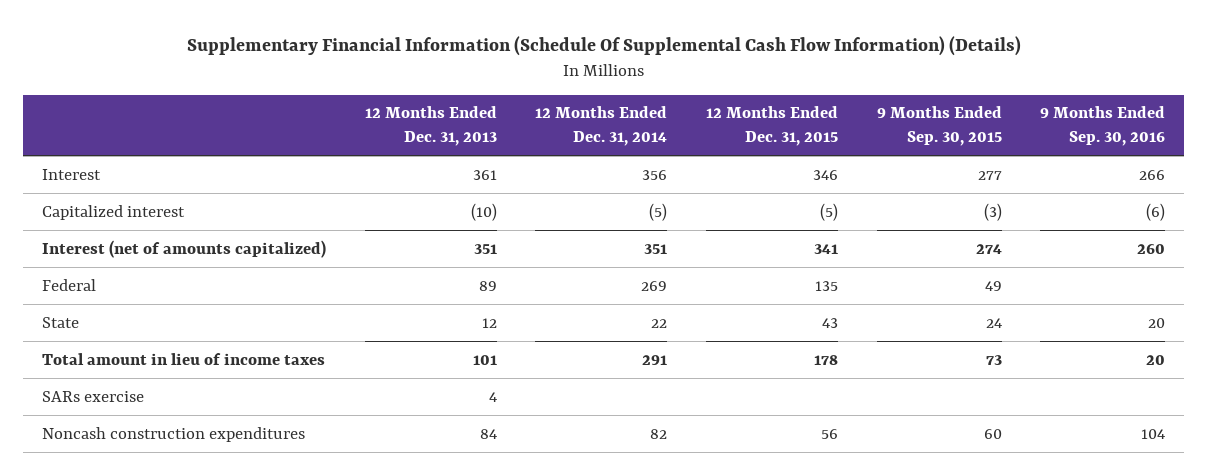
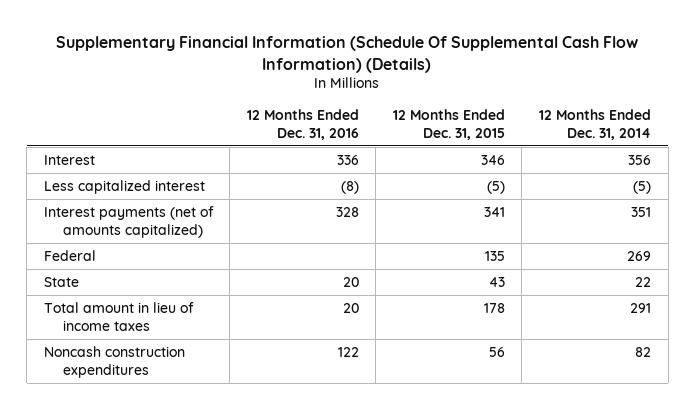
[364,106,497,146] 12 Months Ended Dec. 31, 2013 -> none
[876,106,1002,146] 9 Months Ended Sep. 30, 2015 -> none
[1040,106,1166,146] 9 Months Ended Sep. 30, 2016 -> none
none -> [246,109,359,140] 12 Months Ended Dec. 31, 2016
[42,204,186,220] Capitalized interest -> [43,179,205,194] Less capitalized interest
[42,239,327,258] Interest (net of amounts capitalized) -> [43,205,214,238] Interest payments (net of amounts capitalized)
[42,390,145,402] SARs exercise -> none

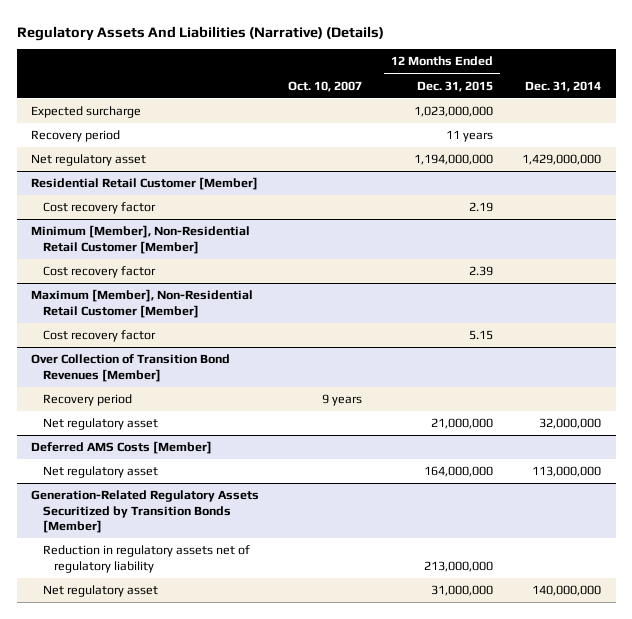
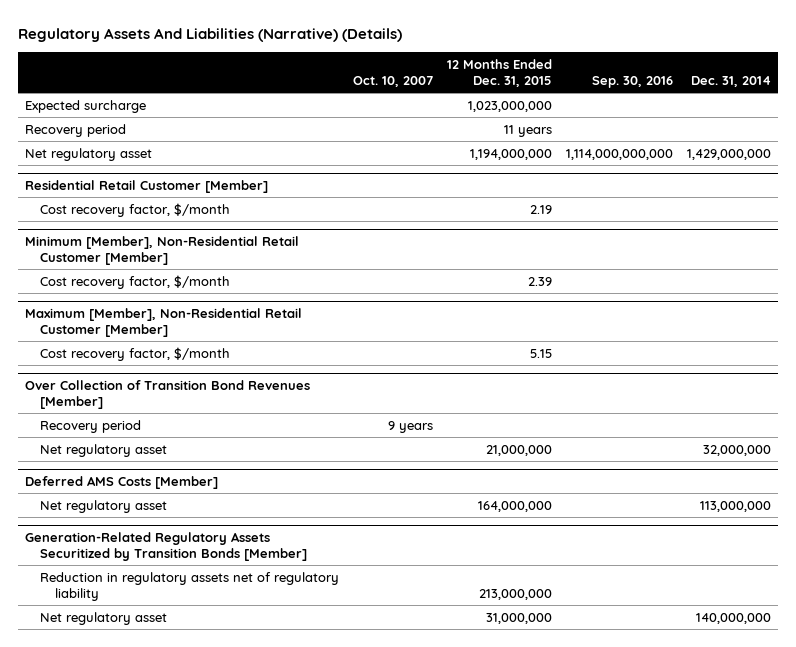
none -> [591,75,673,88] Sep. 30, 2016
[42,202,156,215] Cost recovery factor -> [40,202,231,217] Cost recovery factor, $/month
[42,266,156,279] Cost recovery factor -> [40,274,231,289] Cost recovery factor, $/month
[42,330,156,343] Cost recovery factor -> [40,346,231,361] Cost recovery factor, $/month

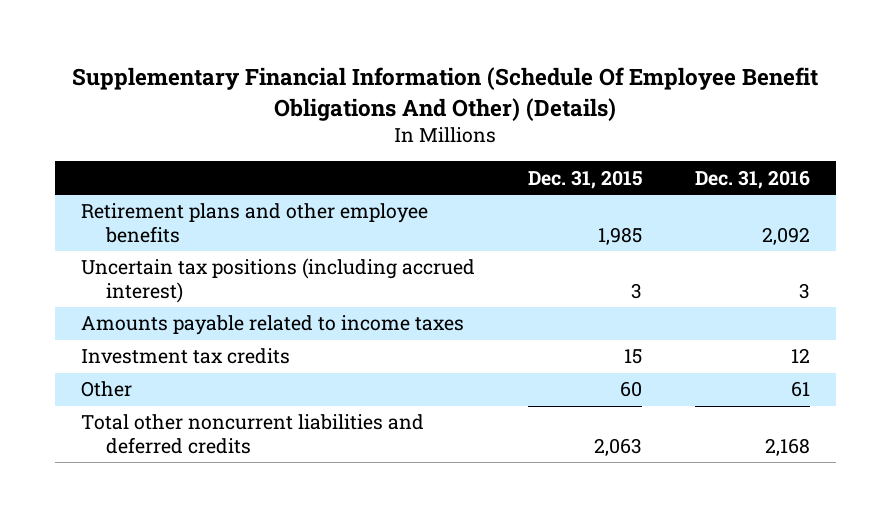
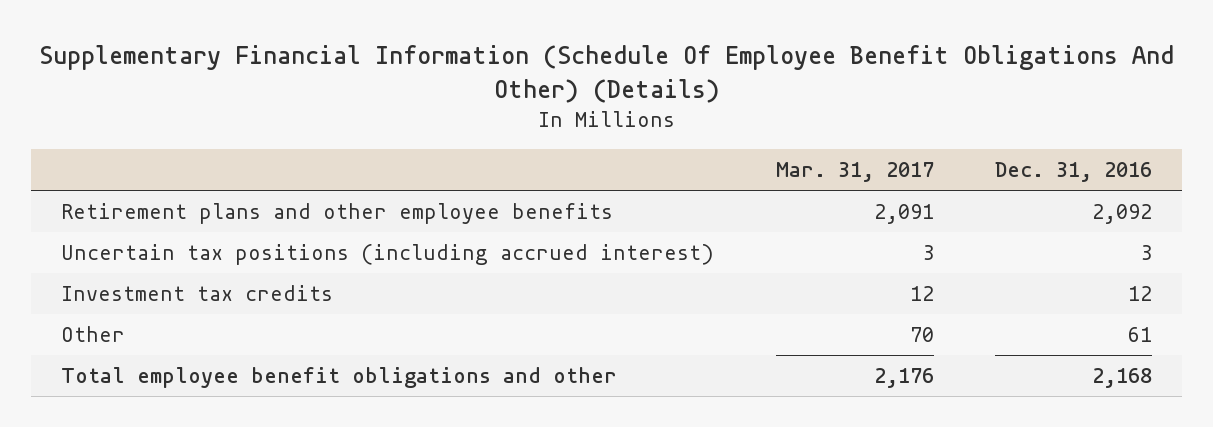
[527,169,642,189] Dec. 31, 2015 -> none
none -> [775,162,934,183] Mar. 31, 2017
[81,315,465,336] Amounts payable related to income taxes -> none
[81,414,425,454] Total other noncurrent liabilities and deferred credits -> [61,367,618,389] Total employee benefit obligations and other

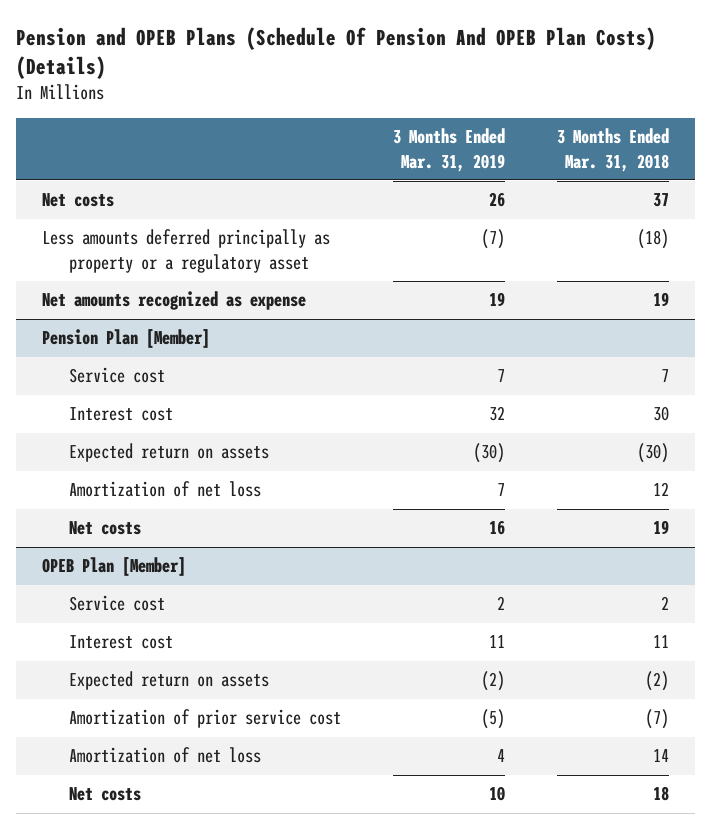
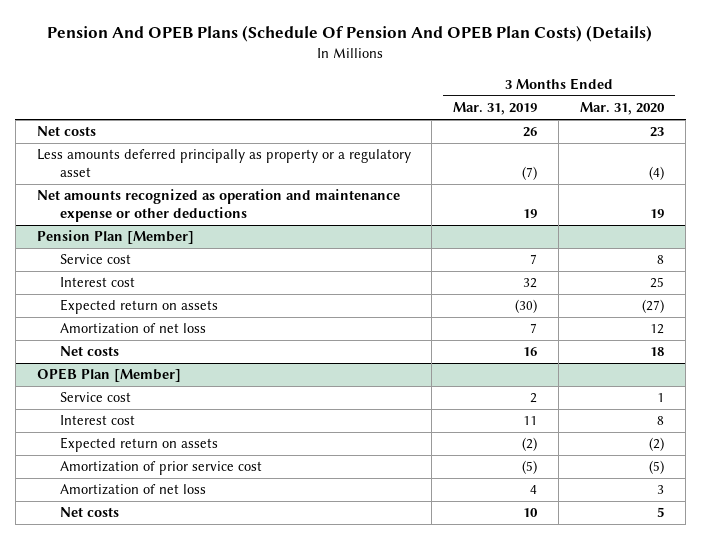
[16,27,657,80] Pension and OPEB Plans (Schedule Of Pension And OPEB Plan Costs) (Details) -> [47,24,653,42] Pension And OPEB Plans (Schedule Of Pension And OPEB Plan Costs) (Details)
[556,128,669,172] 3 Months Ended Mar. 31, 2018 -> none
none -> [580,102,666,116] Mar. 31, 2020
[42,291,307,311] Net amounts recognized as expense -> [36,189,400,223] Net amounts recognized as operation and maintenance expense or other deductions

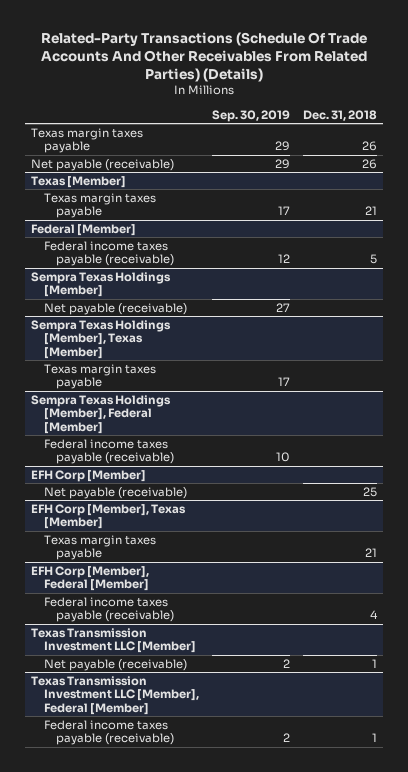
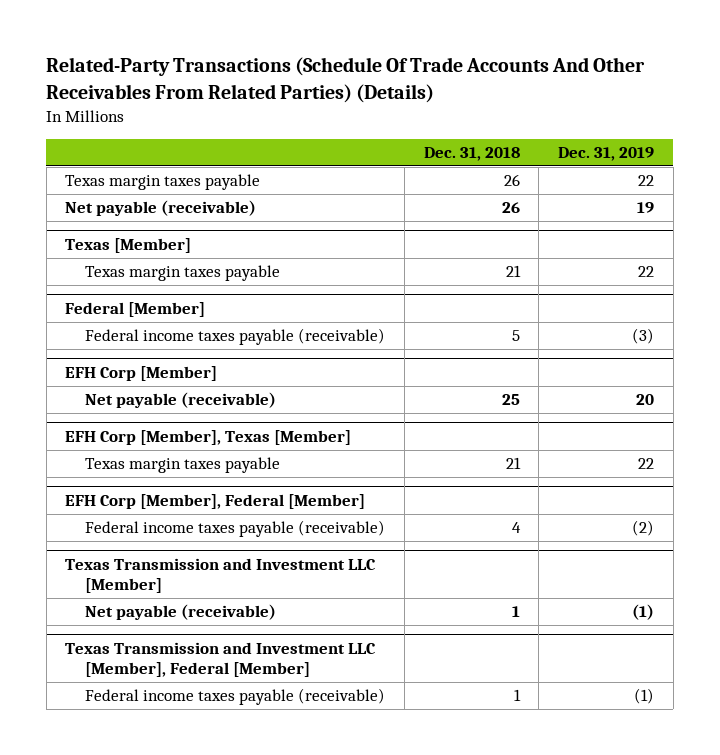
[211,109,290,122] Sep. 30, 2019 -> none
none -> [558,146,655,161] Dec. 31, 2019
[31,271,172,298] Sempra Texas Holdings [Member] -> none
[43,302,187,315] Net payable (receivable) -> none
[31,319,172,359] Sempra Texas Holdings [Member], Texas [Member] -> none
[43,363,156,390] Texas margin taxes payable -> none
[31,394,172,434] Sempra Texas Holdings [Member], Federal [Member] -> none
[43,438,175,465] Federal income taxes payable (receivable) -> none
[31,627,196,654] Texas Transmission Investment LLC [Member] -> [65,558,377,594] Texas Transmission and Investment LLC [Member]
[31,675,199,715] Texas Transmission Investment LLC [Member], Federal [Member] -> [65,642,377,678] Texas Transmission and Investment LLC [Member], Federal [Member]

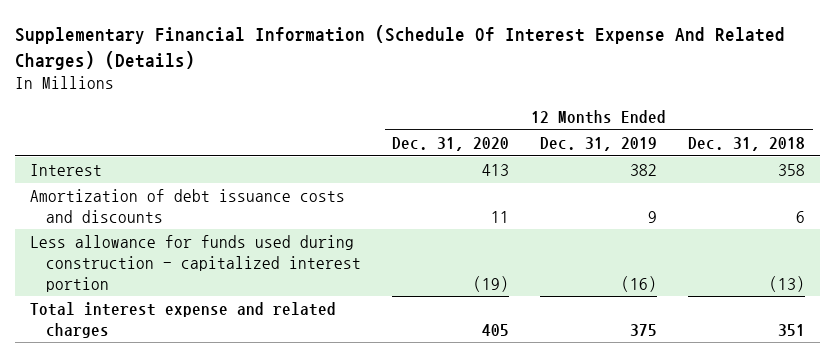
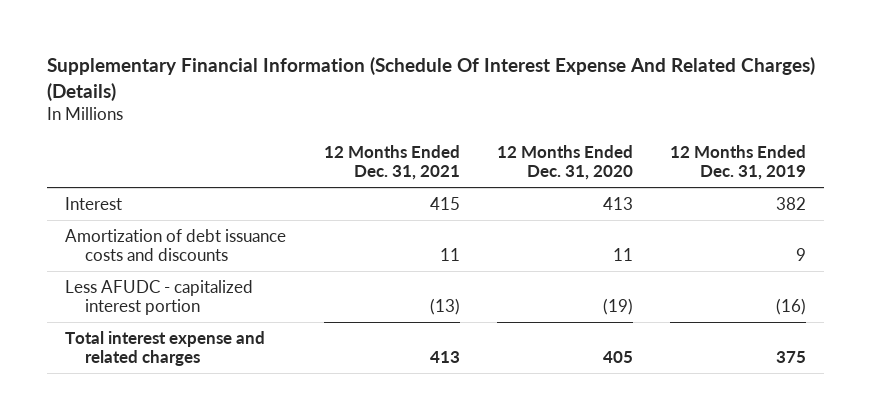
[687,136,805,151] Dec. 31, 2018 -> none
none -> [323,145,460,181] 12 Months Ended Dec. 31, 2021
[30,235,362,292] Less allowance for funds used during construction - capitalized interest portion -> [65,279,254,315] Less AFUDC - capitalized interest portion

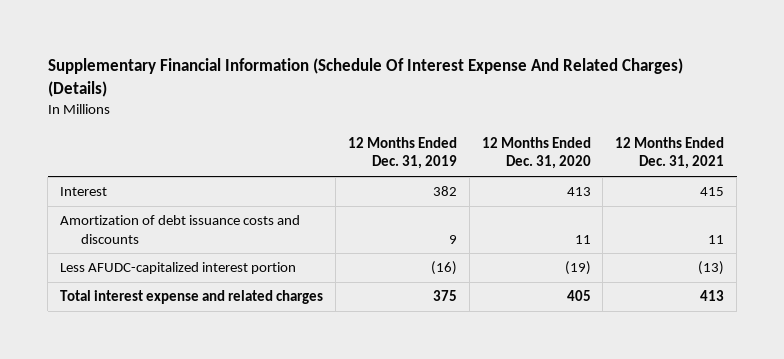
[65,279,254,315] Less AFUDC - capitalized interest portion -> [60,262,297,275] Less AFUDC-capitalized interest portion

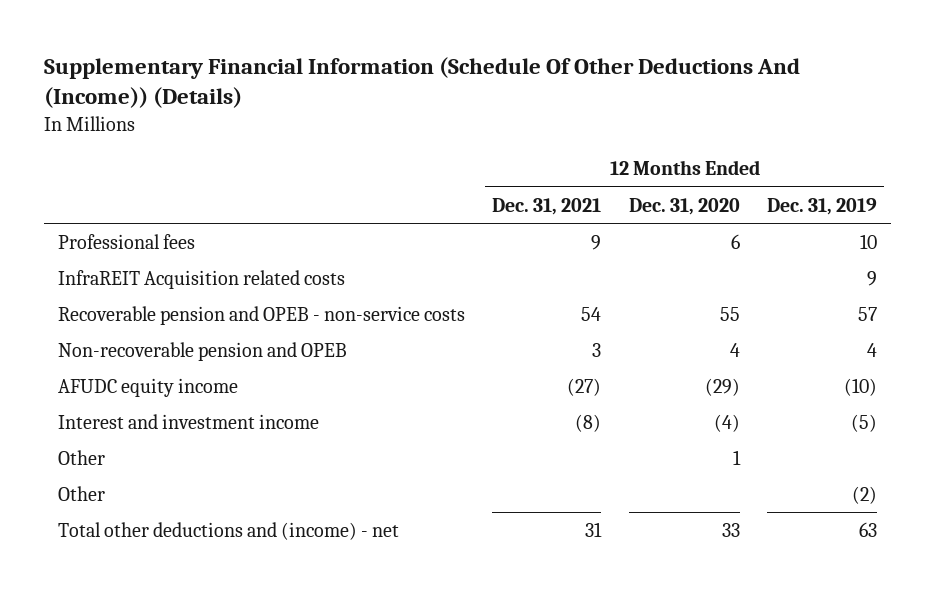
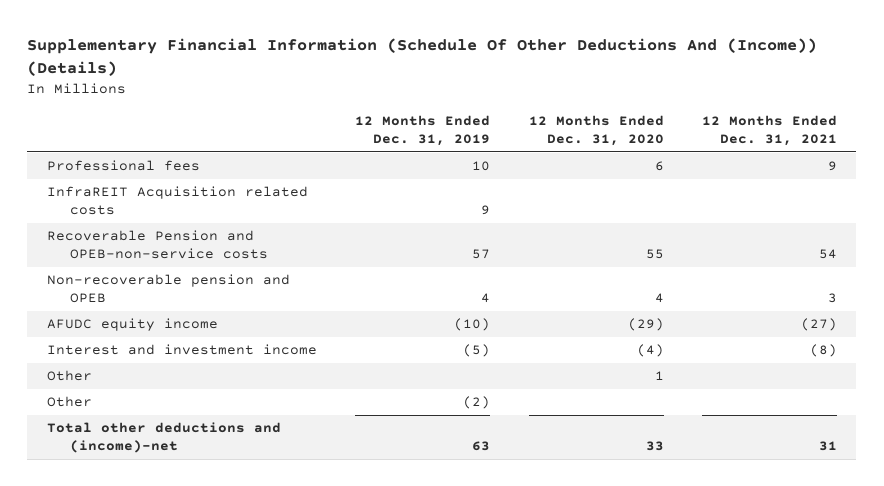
[57,305,465,325] Recoverable pension and OPEB - non-service costs -> [46,230,268,260] Recoverable Pension and OPEB-non-service costs
[57,521,399,540] Total other deductions and (income) - net -> [46,422,281,454] Total other deductions and (income)-net

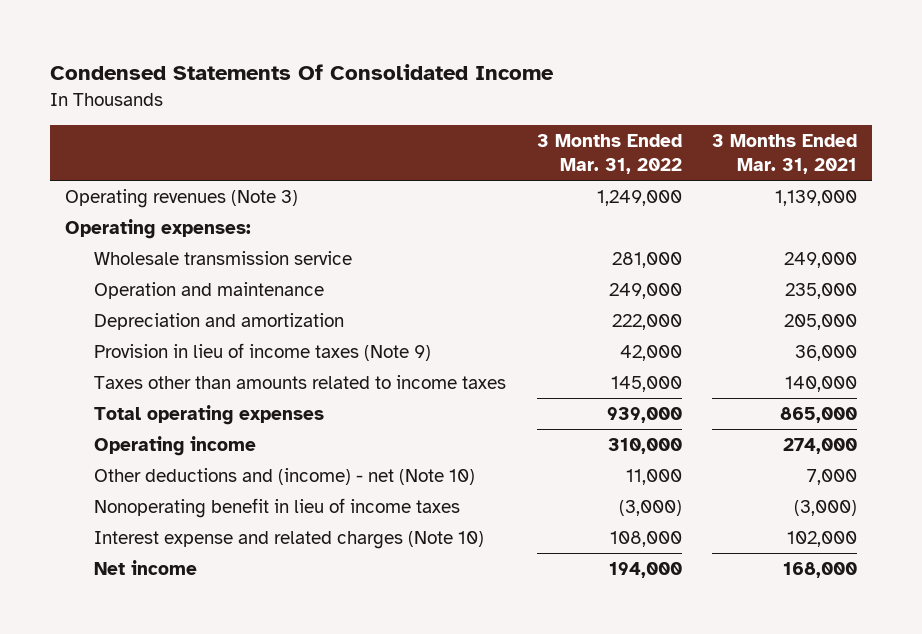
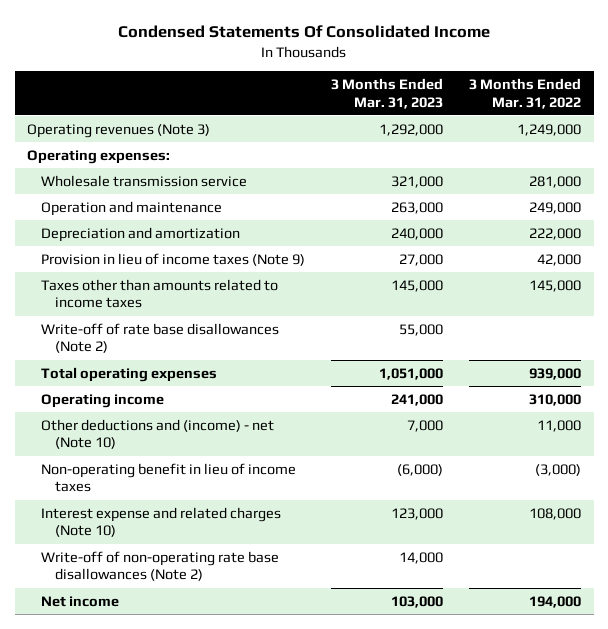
[711,133,857,175] 3 Months Ended Mar. 31, 2021 -> none
none -> [331,78,444,109] 3 Months Ended Mar. 31, 2023
none -> [41,322,280,354] Write-off of rate base disallowances (Note 2)
[94,497,461,518] Nonoperating benefit in lieu of income taxes -> [41,462,297,493] Non-operating benefit in lieu of income taxes
none -> [41,550,280,582] Write-off of non-operating rate base disallowances (Note 2)

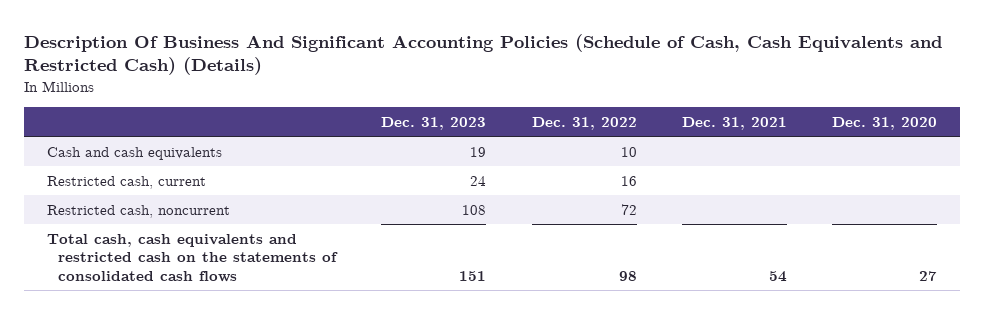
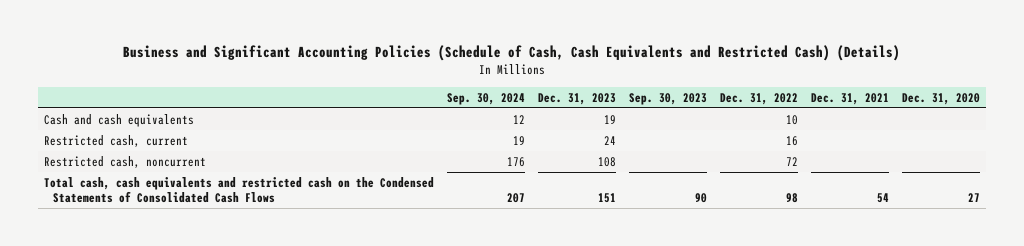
[24,33,943,76] Description Of Business And Significant Accounting Policies (Schedule of Cash, Cash Equivalents and Restricted Cash) (Details) -> [122,45,900,62] Business and Significant Accounting Policies (Schedule of Cash, Cash Equivalents and Restricted Cash) (Details)
none -> [446,92,525,105] Sep. 30, 2024
none -> [628,92,707,105] Sep. 30, 2023
[46,233,339,282] Total cash, cash equivalents and restricted cash on the statements of consolidated cash flows -> [44,176,435,204] Total cash, cash equivalents and restricted cash on the Condensed Statements of Consolidated Cash Flows

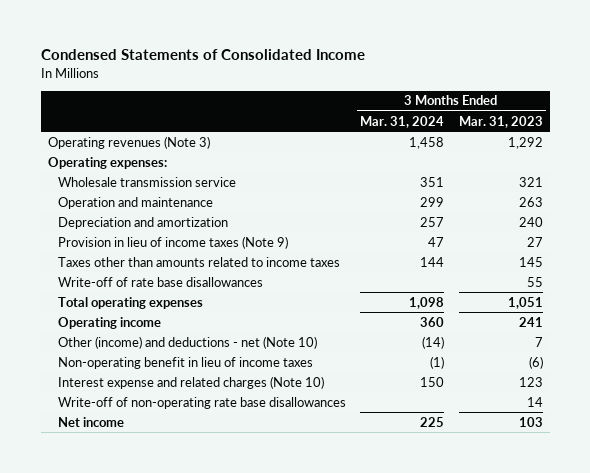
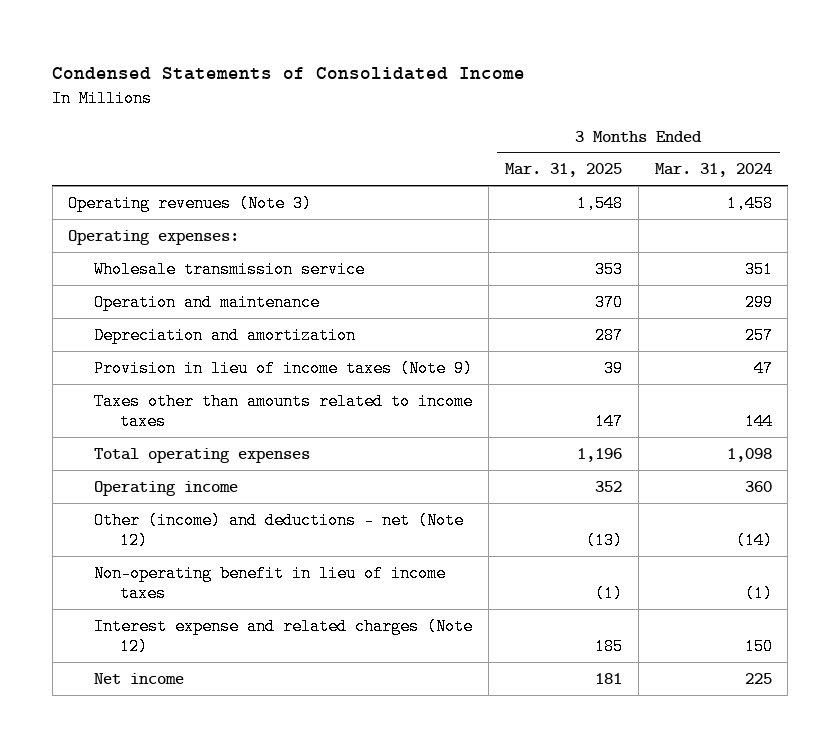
[458,115,543,128] Mar. 31, 2023 -> none
none -> [504,163,622,178] Mar. 31, 2025
[57,276,263,287] Write-off of rate base disallowances -> none
[57,335,317,349] Other (income) and deductions - net (Note 10) -> [94,511,465,550] Other (income) and deductions - net (Note 12)
[57,396,346,409] Write-off of non-operating rate base disallowances -> none
[57,375,324,389] Interest expense and related charges (Note 10) -> [94,617,474,656] Interest expense and related charges (Note 12)

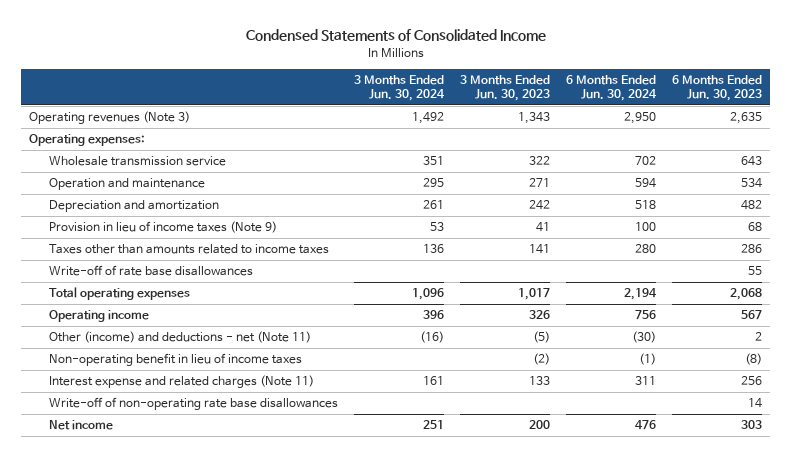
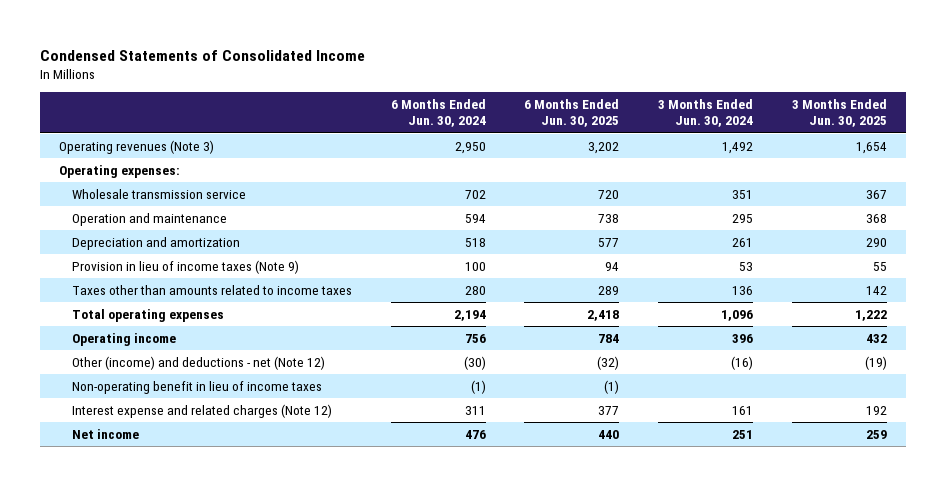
[460,75,551,102] 3 Months Ended Jun. 30, 2023 -> none
[672,75,763,102] 6 Months Ended Jun. 30, 2023 -> none
none -> [524,99,620,128] 6 Months Ended Jun. 30, 2025
none -> [791,99,887,128] 3 Months Ended Jun. 30, 2025
[48,265,253,277] Write-off of rate base disallowances -> none
[48,331,311,344] Other (income) and deductions - net (Note 11) -> [71,355,325,370] Other (income) and deductions - net (Note 12)
[48,397,338,411] Write-off of non-operating rate base disallowances -> none
[48,375,314,389] Interest expense and related charges (Note 11) -> [71,403,332,418] Interest expense and related charges (Note 12)

